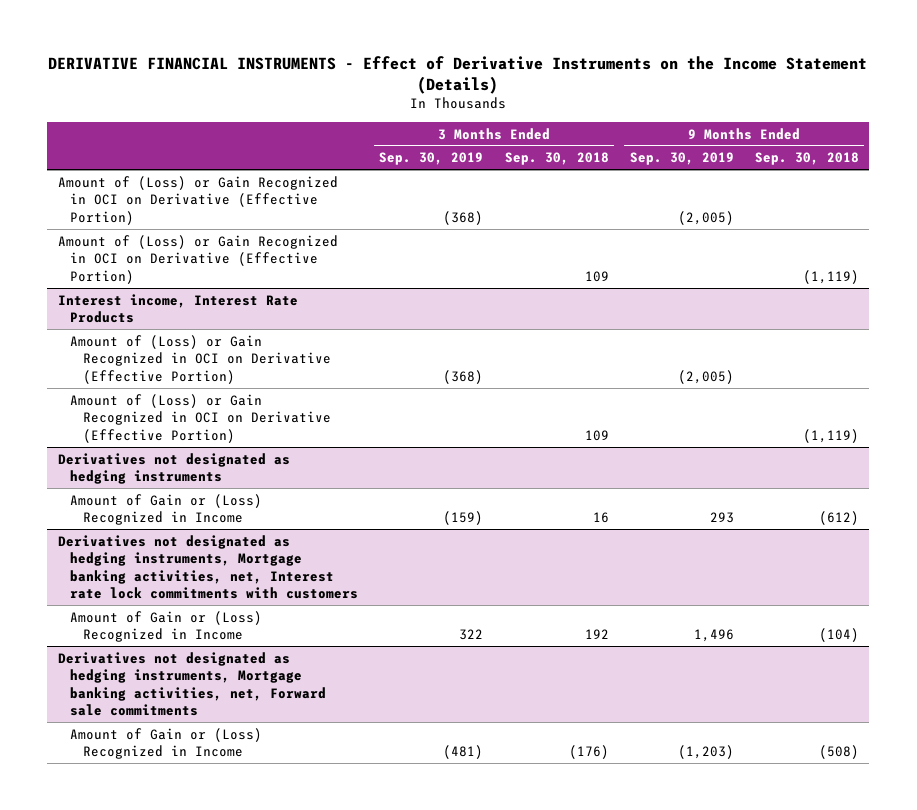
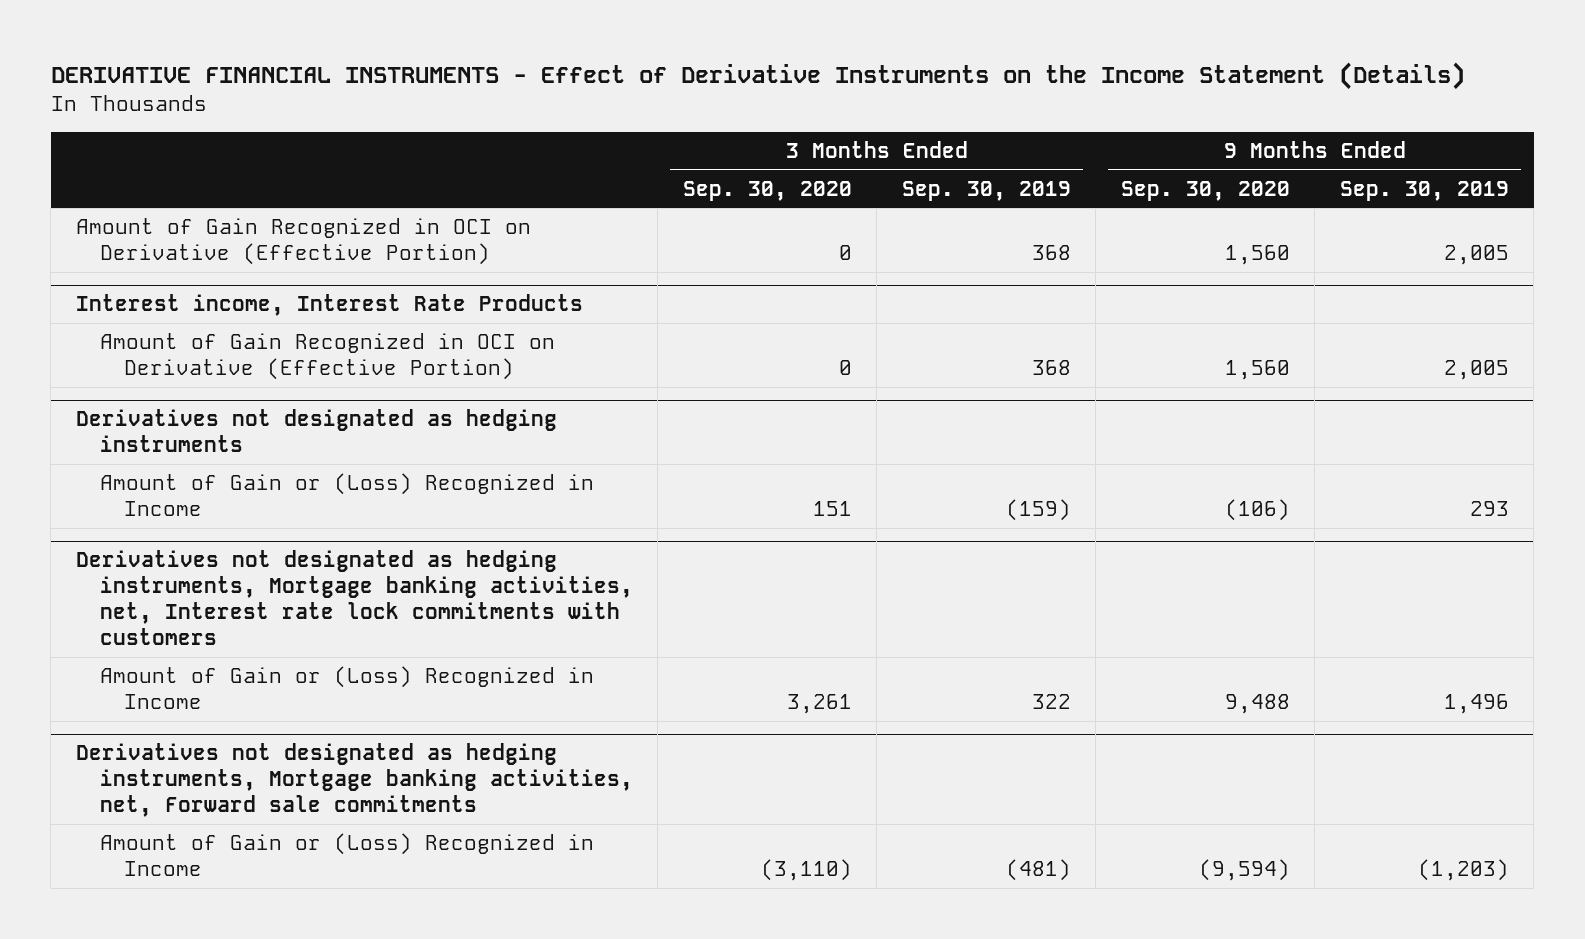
[504,152,609,166] Sep. 30, 2018 -> none
[754,152,859,166] Sep. 30, 2018 -> none
none -> [682,180,852,201] Sep. 30, 2020
none -> [1120,180,1290,201] Sep. 30, 2020
[57,234,338,284] Amount of (Loss) or Gain Recognized in OCI on Derivative (Effective Portion) -> none
[57,175,338,225] Amount of (Loss) or Gain Recognized in OCI on Derivative (Effective Portion) -> [75,218,531,266] Amount of Gain Recognized in OCI on Derivative (Effective Portion)
[443,210,484,225] (368) -> [1031,245,1071,261] 368
[677,210,734,225] (2,005) -> [1443,245,1509,266] 2,005
[70,393,331,443] Amount of (Loss) or Gain Recognized in OCI on Derivative (Effective Portion) -> none
[70,334,331,384] Amount of (Loss) or Gain Recognized in OCI on Derivative (Effective Portion) -> [99,333,555,381] Amount of Gain Recognized in OCI on Derivative (Effective Portion)
[443,369,484,384] (368) -> [1031,360,1071,376] 368
[677,369,734,384] (2,005) -> [1443,360,1509,381] 2,005

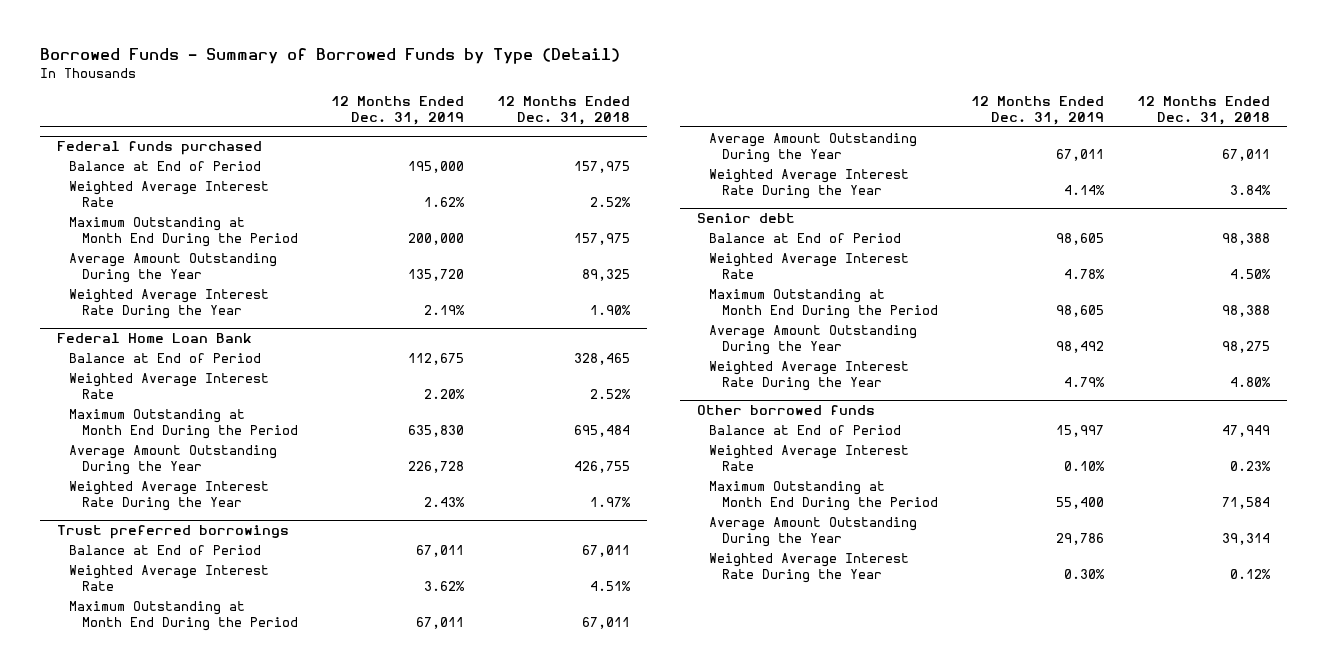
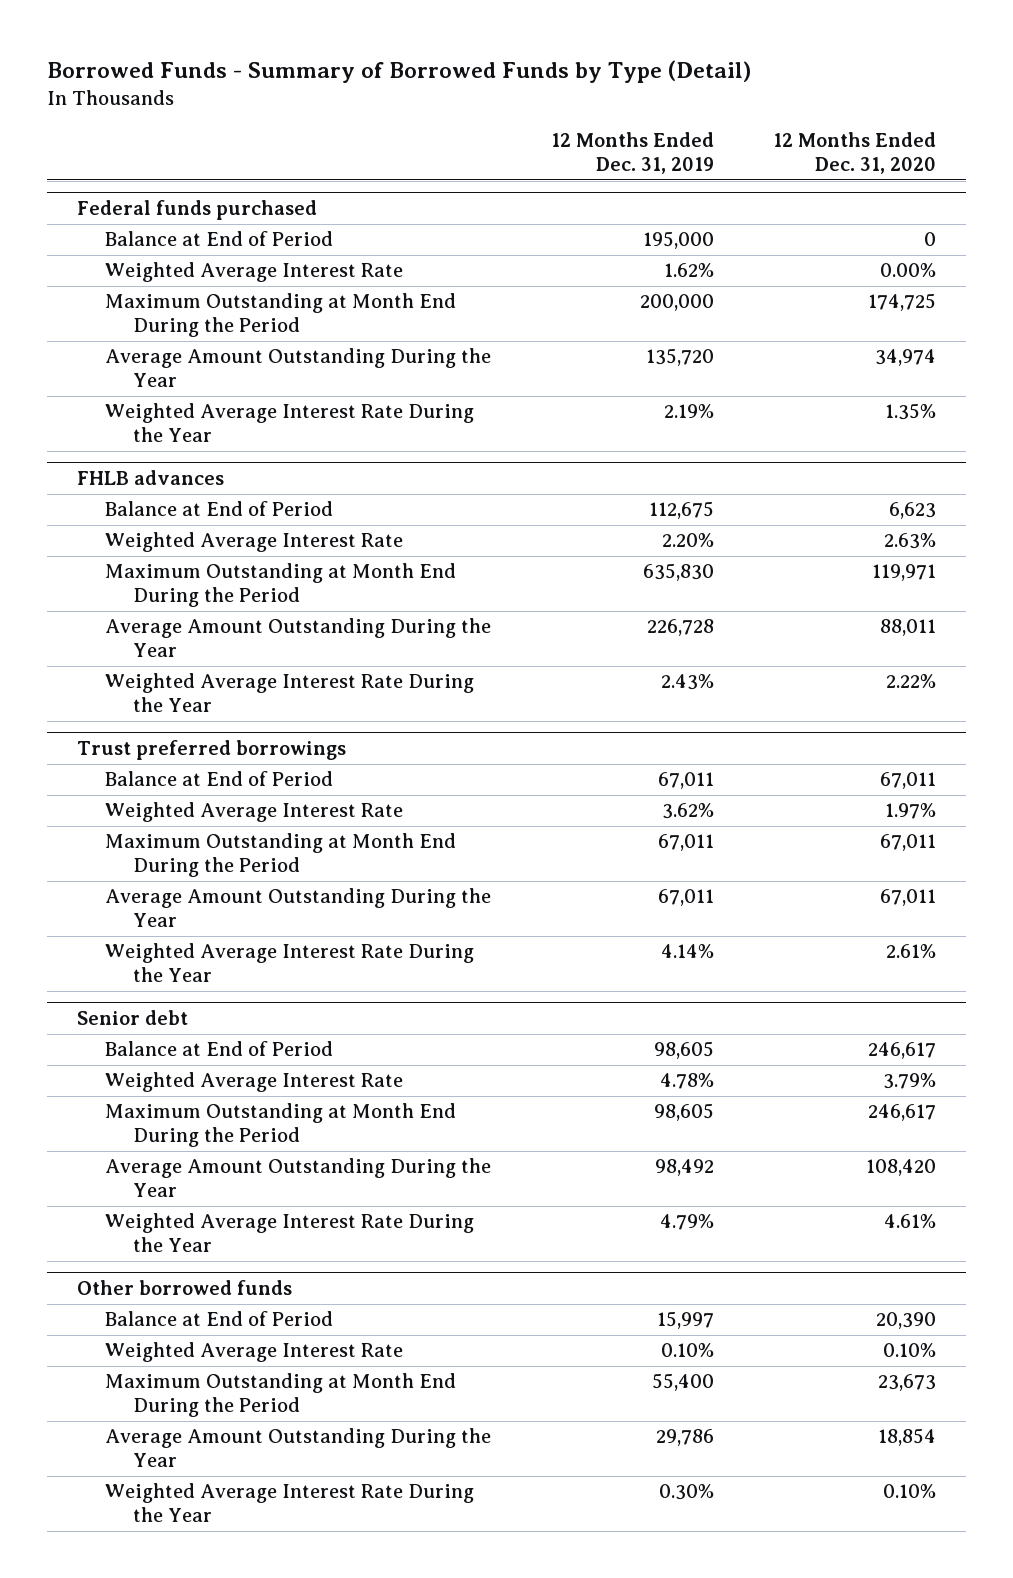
[497,96,631,126] 12 Months Ended Dec. 31, 2018 -> none
none -> [772,132,936,175] 12 Months Ended Dec. 31, 2020
[56,332,252,343] Federal Home Loan Bank -> [76,470,224,486] FHLB advances

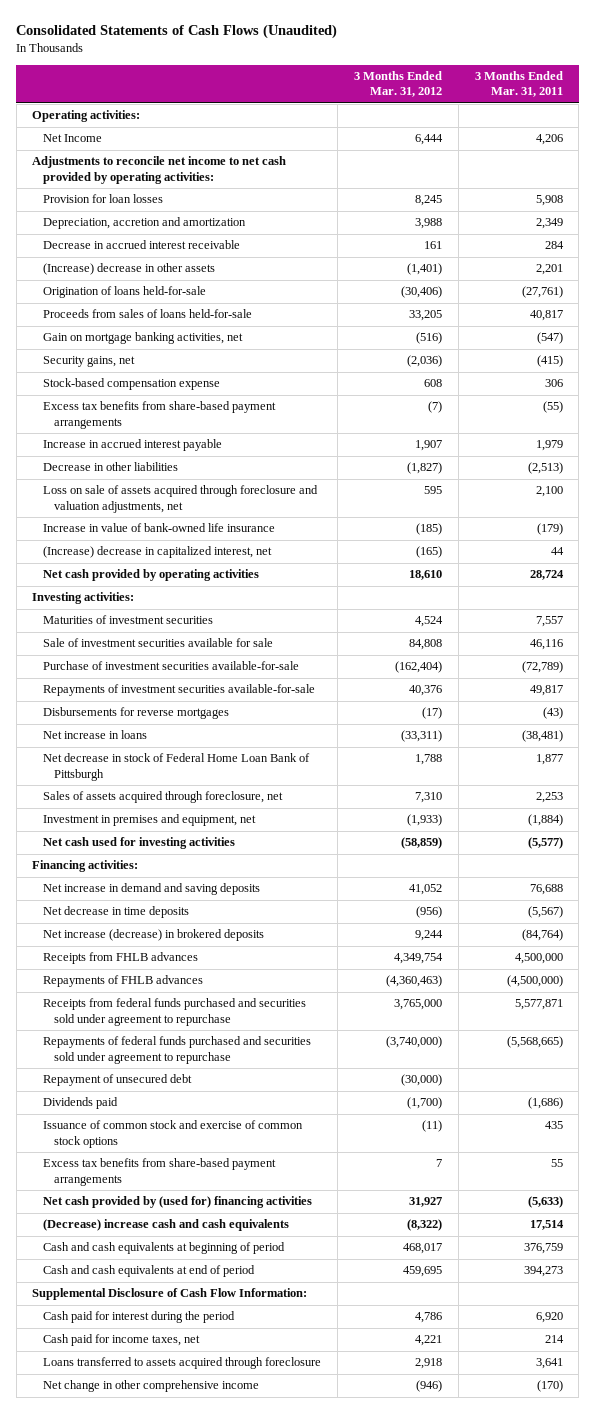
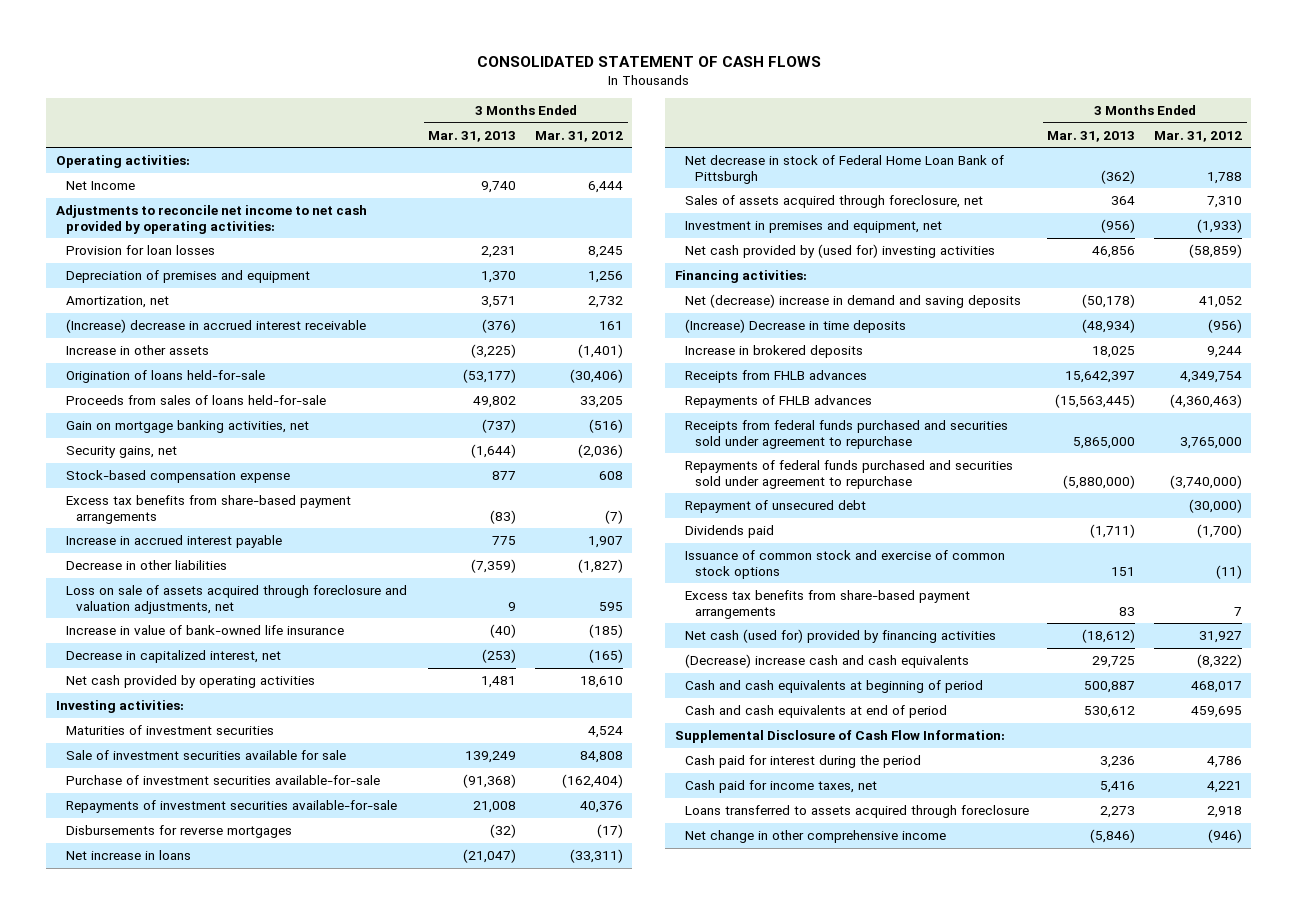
[16,24,338,40] Consolidated Statements of Cash Flows (Unaudited) -> [476,55,821,67] CONSOLIDATED STATEMENT OF CASH FLOWS
[474,71,563,98] 3 Months Ended Mar. 31, 2011 -> none
none -> [428,130,517,142] Mar. 31, 2013
none -> [65,269,310,283] Depreciation of premises and equipment
[43,217,247,230] Depreciation, accretion and amortization -> [65,295,169,308] Amortization, net
[414,218,442,230] 3,988 -> [587,295,623,308] 2,732
[43,240,241,250] Decrease in accrued interest receivable -> [65,318,366,333] (Increase) decrease in accrued interest receivable
[43,263,216,276] (Increase) decrease in other assets -> [65,344,209,355] Increase in other assets
[43,546,273,559] (Increase) decrease in capitalized interest, net -> [65,649,281,663] Decrease in capitalized interest, net
[43,837,236,850] Net cash used for investing activities -> [684,243,995,258] Net cash provided by (used for) investing activities
[43,883,261,896] Net increase in demand and saving deposits -> [684,293,1021,308] Net (decrease) increase in demand and saving deposits
[43,906,190,919] Net decrease in time deposits -> [684,318,906,333] (Increase) Decrease in time deposits
[43,929,265,942] Net increase (decrease) in brokered deposits -> [684,344,863,358] Increase in brokered deposits
[43,1196,313,1209] Net cash provided by (used for) financing activities -> [684,628,996,643] Net cash (used for) provided by financing activities

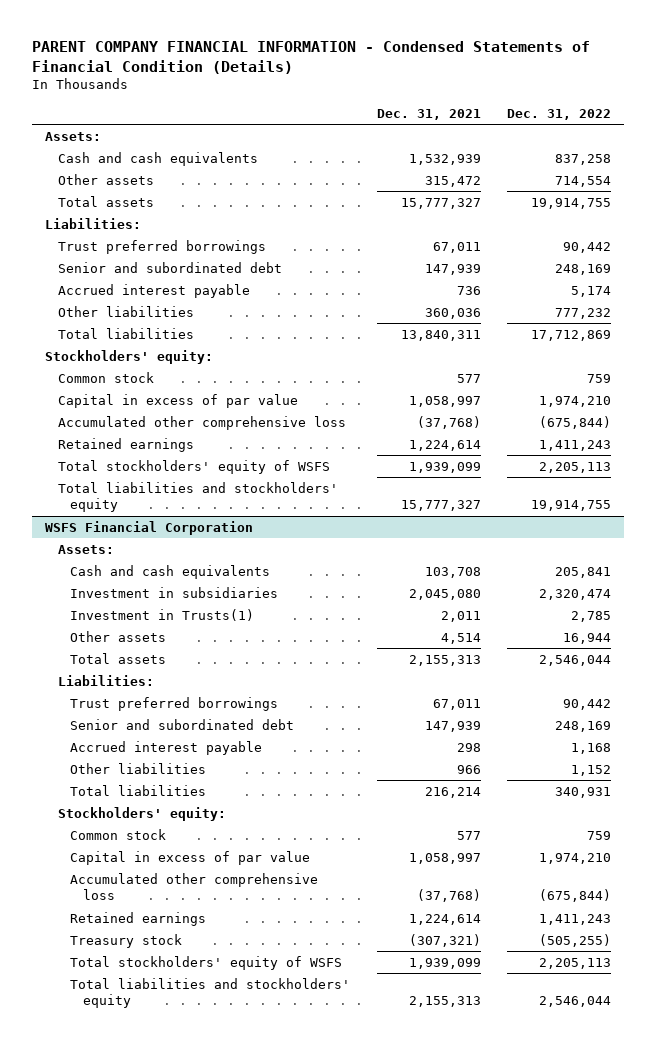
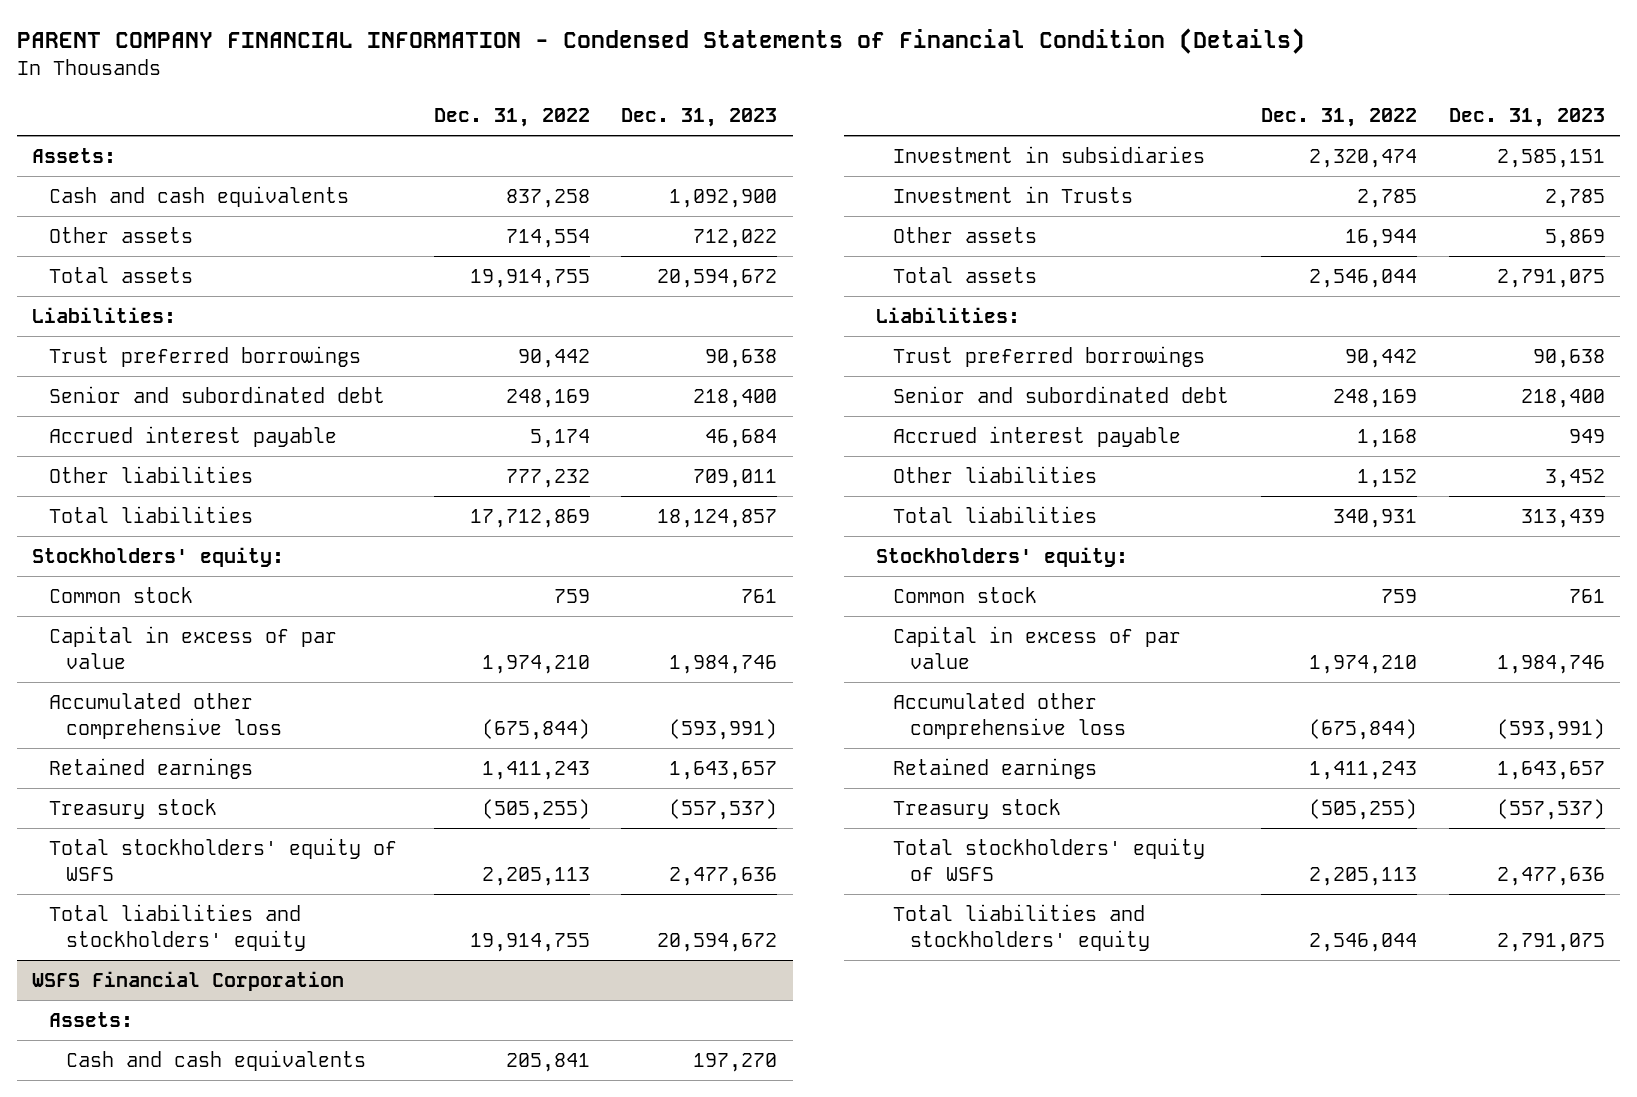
[376,108,481,120] Dec. 31, 2021 -> none
none -> [621,108,778,128] Dec. 31, 2023
none -> [49,799,218,820] Treasury stock
[70,608,255,621] Investment in Trusts(1) -> [892,186,1133,204] Investment in Trusts

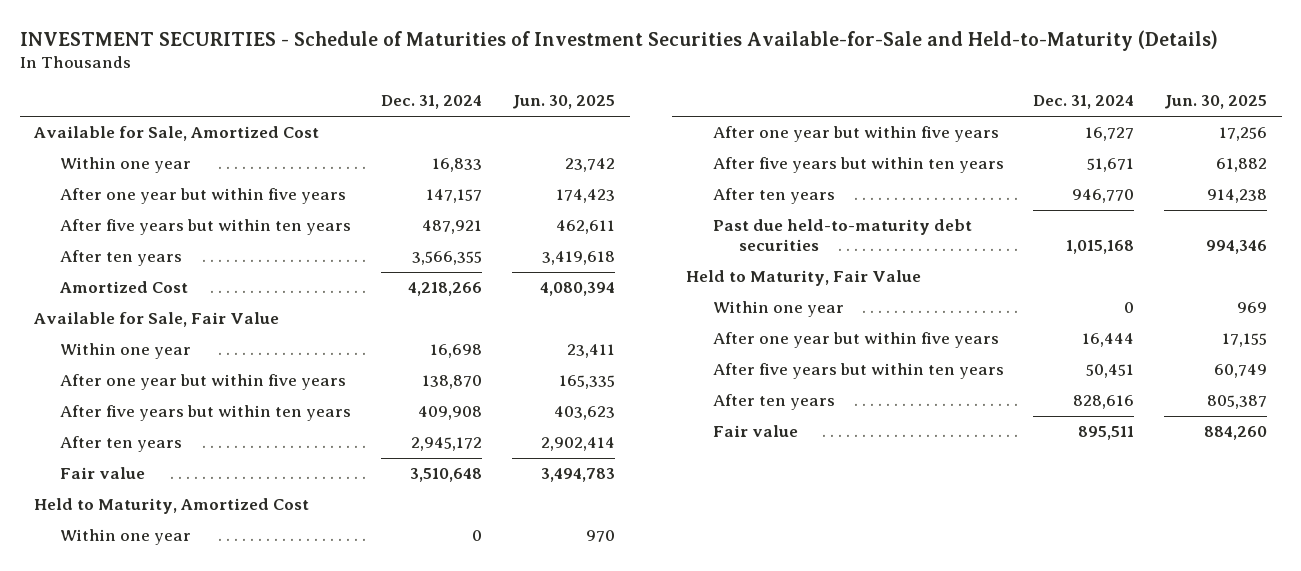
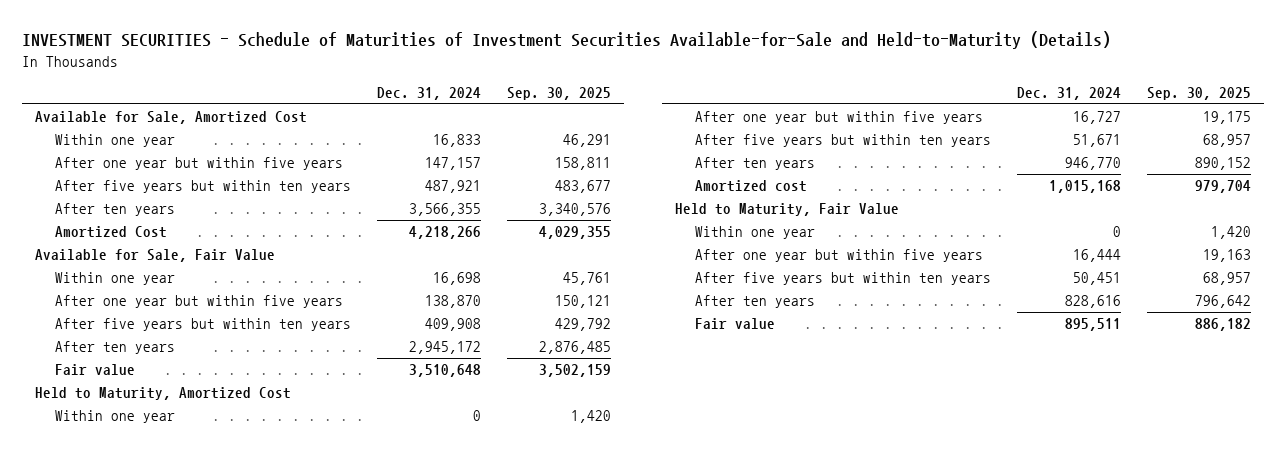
[511,95,615,110] Jun. 30, 2025 -> none
none -> [506,87,611,101] Sep. 30, 2025
[712,219,972,252] Past due held-to-maturity debt securities -> [695,180,808,193] Amortized cost

